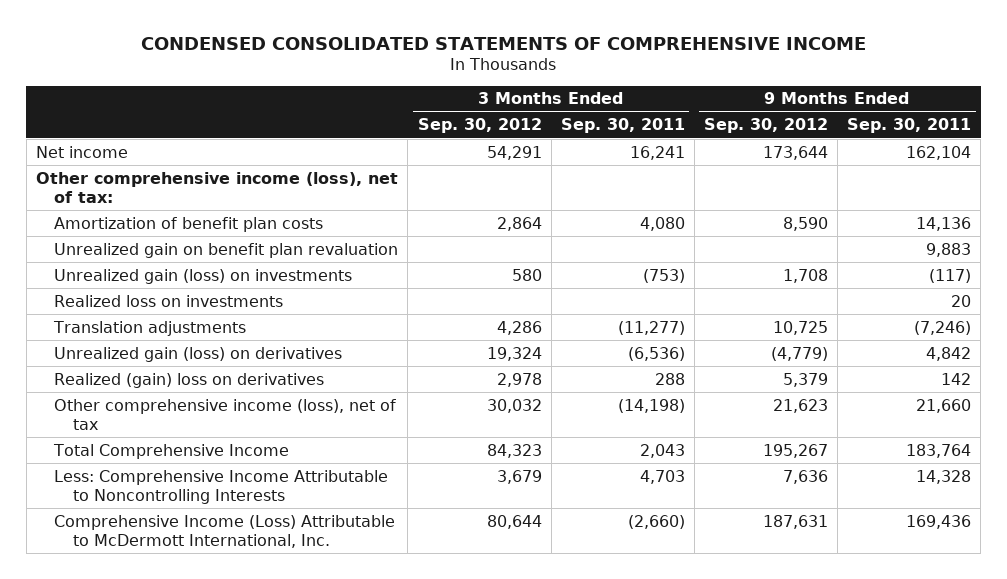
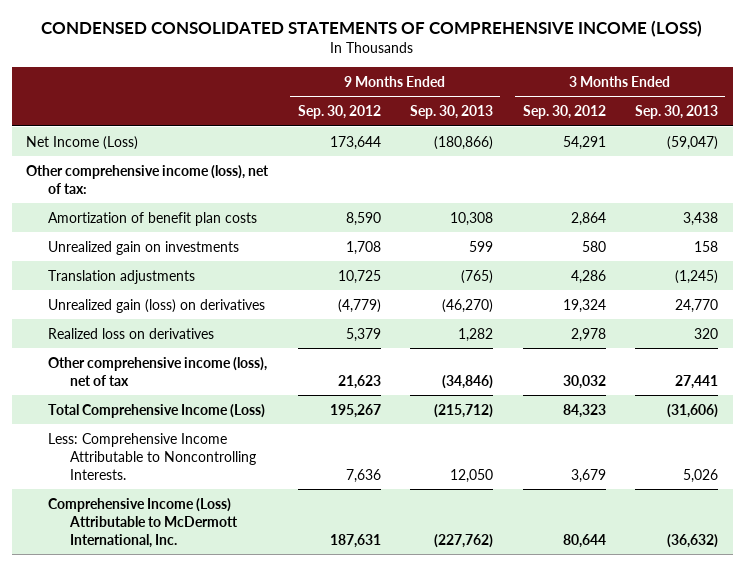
[141,36,867,50] CONDENSED CONSOLIDATED STATEMENTS OF COMPREHENSIVE INCOME -> [41,19,703,37] CONDENSED CONSOLIDATED STATEMENTS OF COMPREHENSIVE INCOME (LOSS)
[560,118,685,134] Sep. 30, 2011 -> none
[846,118,971,134] Sep. 30, 2011 -> none
none -> [410,105,494,120] Sep. 30, 2013
none -> [635,105,719,120] Sep. 30, 2013
[35,145,128,158] Net income -> [26,135,139,150] Net Income (Loss)
[54,242,399,258] Unrealized gain on benefit plan revaluation -> none
[54,294,284,307] Realized loss on investments -> none
[54,268,353,284] Unrealized gain (loss) on investments -> [47,240,239,255] Unrealized gain on investments
[54,372,325,388] Realized (gain) loss on derivatives -> [47,327,214,339] Realized loss on derivatives
[53,443,290,459] Total Comprehensive Income -> [47,403,265,418] Total Comprehensive Income (Loss)
[54,469,389,504] Less: Comprehensive Income Attributable to Noncontrolling Interests -> [47,432,256,481] Less: Comprehensive Income Attributable to Noncontrolling Interests.

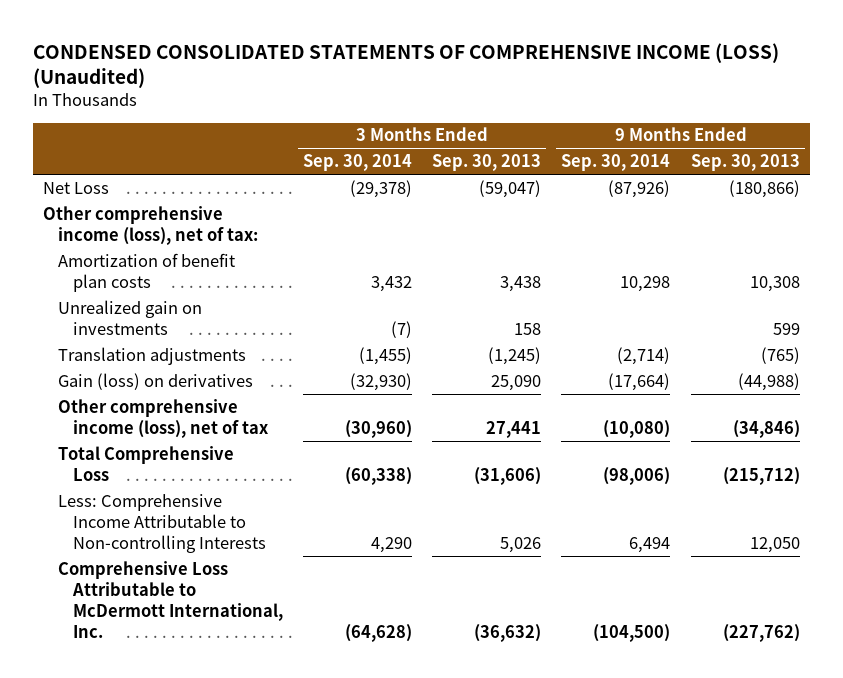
[41,19,703,37] CONDENSED CONSOLIDATED STATEMENTS OF COMPREHENSIVE INCOME (LOSS) -> [33,42,780,89] CONDENSED CONSOLIDATED STATEMENTS OF COMPREHENSIVE INCOME (LOSS) (Unaudited)
[297,105,381,120] Sep. 30, 2012 -> none
[522,105,606,120] Sep. 30, 2012 -> none
none -> [303,154,413,172] Sep. 30, 2014
none -> [561,154,671,172] Sep. 30, 2014
[26,135,139,150] Net Income (Loss) -> [43,181,110,194] Net Loss
[47,327,214,339] Realized loss on derivatives -> none
[47,298,265,313] Unrealized gain (loss) on derivatives -> [58,372,254,390] Gain (loss) on derivatives
[442,298,494,313] (46,270) -> [737,372,800,391] (44,988)
[675,298,719,313] 24,770 -> [491,374,542,391] 25,090
[47,403,265,418] Total Comprehensive Income (Loss) -> [58,445,235,481] Total Comprehensive Loss
[47,432,256,481] Less: Comprehensive Income Attributable to Noncontrolling Interests. -> [58,493,266,553] Less: Comprehensive Income Attributable to Non-controlling Interests
[47,497,238,549] Comprehensive Income (Loss) Attributable to McDermott International, Inc. -> [58,560,283,638] Comprehensive Loss Attributable to McDermott International, Inc.

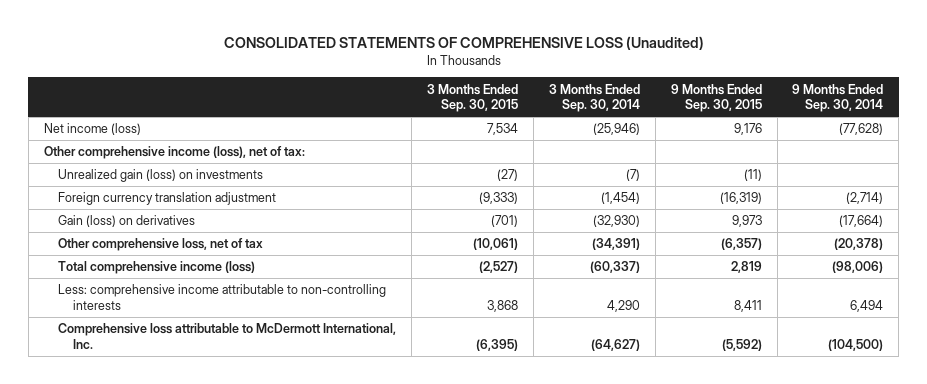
[33,42,780,89] CONDENSED CONSOLIDATED STATEMENTS OF COMPREHENSIVE INCOME (LOSS) (Unaudited) -> [223,35,704,50] CONSOLIDATED STATEMENTS OF COMPREHENSIVE LOSS (Unaudited)
[432,154,542,172] Sep. 30, 2013 -> none
[690,154,800,172] Sep. 30, 2013 -> none
none -> [426,83,518,113] 3 Months Ended Sep. 30, 2015
none -> [670,83,762,113] 9 Months Ended Sep. 30, 2015
[43,181,110,194] Net Loss -> [43,123,141,136] Net income (loss)
[350,179,413,198] (29,378) -> [592,123,640,136] (25,946)
[608,179,671,198] (87,926) -> [839,123,884,136] (77,628)
[58,252,236,292] Amortization of benefit plan costs -> none
[58,299,203,335] Unrealized gain on investments -> [58,169,264,183] Unrealized gain (loss) on investments
[58,346,247,365] Translation adjustments -> [58,192,277,206] Foreign currency translation adjustment
[359,346,413,365] (1,455) -> [600,192,640,205] (1,454)
[58,398,268,438] Other comprehensive income (loss), net of tax -> [58,238,264,252] Other comprehensive loss, net of tax
[345,419,413,438] (30,960) -> [591,238,640,251] (34,391)
[603,419,671,438] (10,080) -> [834,238,884,251] (20,378)
[58,445,235,481] Total Comprehensive Loss -> [58,261,256,275] Total comprehensive income (loss)
[345,466,413,485] (60,338) -> [589,261,640,274] (60,337)
[58,493,266,553] Less: Comprehensive Income Attributable to Non-controlling Interests -> [58,284,387,310] Less: comprehensive income attributable to non-controlling interests
[58,560,283,638] Comprehensive Loss Attributable to McDermott International, Inc. -> [58,323,397,349] Comprehensive loss attributable to McDermott International, Inc.
[345,623,413,642] (64,628) -> [590,338,640,351] (64,627)

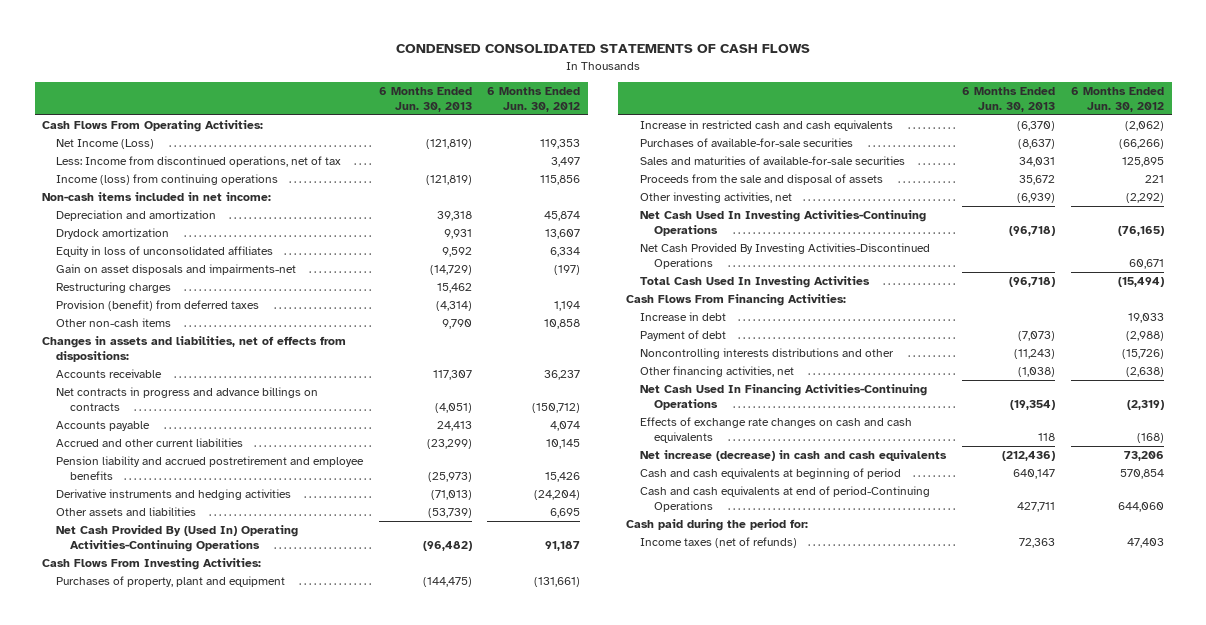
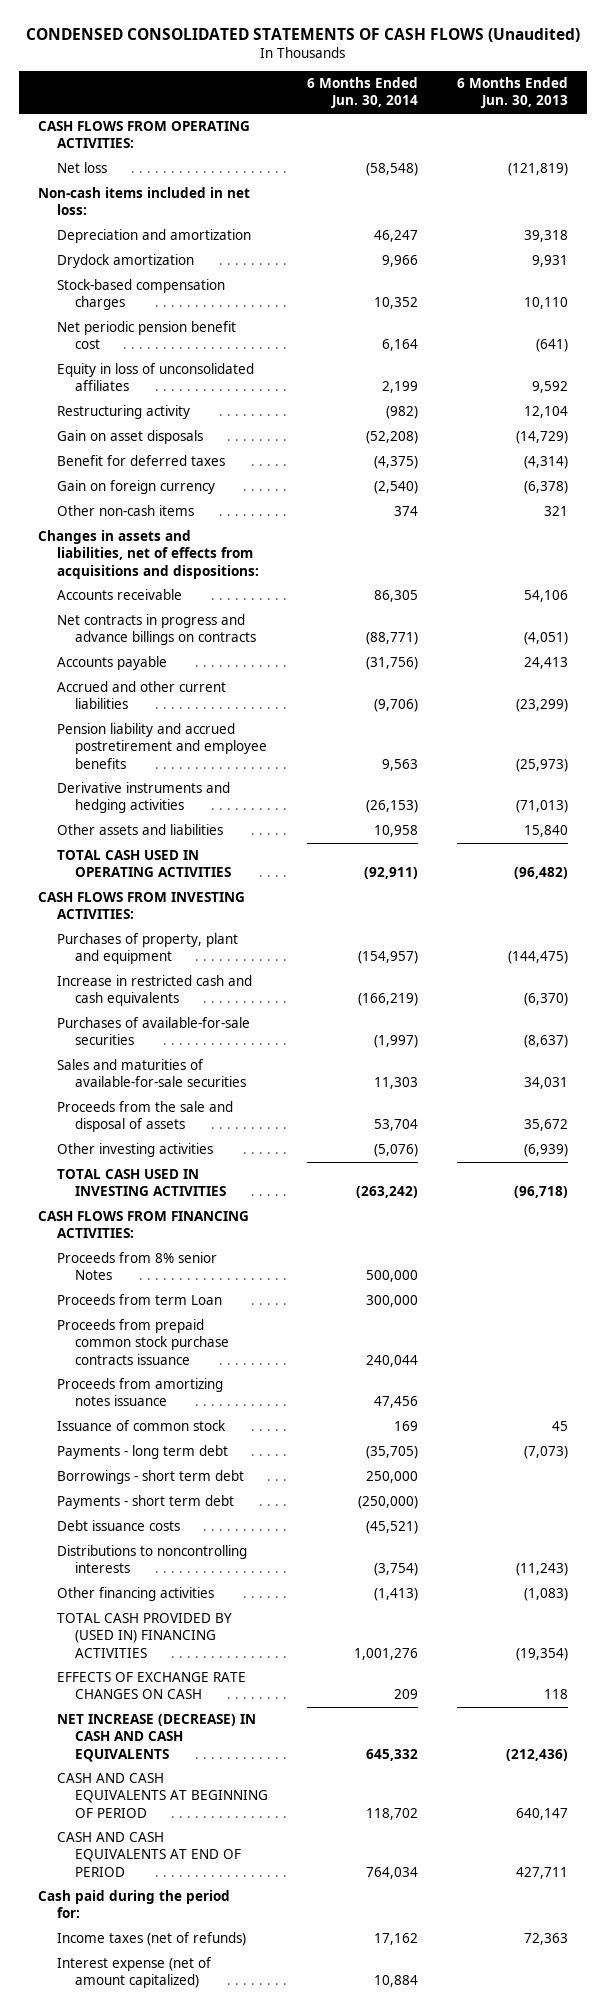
[396,44,811,54] CONDENSED CONSOLIDATED STATEMENTS OF CASH FLOWS -> [26,27,581,42] CONDENSED CONSOLIDATED STATEMENTS OF CASH FLOWS (Unaudited)
[487,86,581,112] 6 Months Ended Jun. 30, 2012 -> none
none -> [306,77,418,109] 6 Months Ended Jun. 30, 2014
[56,156,342,168] Less: Income from discontinued operations, net of tax -> none
[56,174,279,186] Income (loss) from continuing operations -> none
[42,120,264,133] Cash Flows From Operating Activities: -> [38,121,251,149] CASH FLOWS FROM OPERATING ACTIVITIES:
[56,139,155,150] Net Income (Loss) -> [56,162,107,174] Net loss
[42,192,272,202] Non-cash items included in net income: -> [38,187,251,216] Non-cash items included in net loss:
none -> [56,279,225,311] Stock-based compensation charges
none -> [56,321,236,350] Net periodic pension benefit cost
[56,282,172,294] Restructuring charges -> none
none -> [56,405,190,420] Restructuring activity
[56,264,297,276] Gain on asset disposals and impairments-net -> [56,430,203,445] Gain on asset disposals
[56,300,260,312] Provision (benefit) from deferred taxes -> [56,455,225,467] Benefit for deferred taxes
none -> [56,480,215,495] Gain on foreign currency
[441,319,472,330] 9,790 -> [543,506,568,517] 321
[42,336,347,362] Changes in assets and liabilities, net of effects from dispositions: -> [38,530,259,579] Changes in assets and liabilities, net of effects from acquisitions and dispositions:
[432,370,472,381] 117,307 -> [523,590,568,603] 54,106
[427,508,472,519] (53,739) -> [523,825,568,838] 15,840
[56,525,299,552] Net Cash Provided By (Used In) Operating Activities-Continuing Operations -> [56,850,231,878] TOTAL CASH USED IN OPERATING ACTIVITIES
[42,558,262,571] Cash Flows From Investing Activities: -> [38,892,246,920] CASH FLOWS FROM INVESTING ACTIVITIES:
[639,243,930,269] Net Cash Provided By Investing Activities-Discontinued Operations -> none
[639,276,870,289] Total Cash Used In Investing Activities -> none
[639,312,726,322] Increase in debt -> none
[639,192,792,204] Other investing activities, net -> [56,1143,213,1158] Other investing activities
[639,210,926,236] Net Cash Used In Investing Activities-Continuing Operations -> [56,1169,226,1197] TOTAL CASH USED IN INVESTING ACTIVITIES
[626,294,847,307] Cash Flows From Financing Activities: -> [38,1211,250,1239] CASH FLOWS FROM FINANCING ACTIVITIES:
none -> [56,1252,217,1281] Proceeds from 8% senior Notes
none -> [56,1294,222,1306] Proceeds from term Loan
none -> [56,1319,229,1365] Proceeds from prepaid common stock purchase contracts issuance
none -> [56,1378,223,1407] Proceeds from amortizing notes issuance
none -> [56,1420,226,1432] Issuance of common stock
[639,330,726,342] Payment of debt -> [56,1445,228,1460] Payments - long term debt
none -> [56,1470,244,1485] Borrowings - short term debt
none -> [56,1495,234,1510] Payments - short term debt
none -> [56,1520,180,1532] Debt issuance costs
[639,348,894,360] Noncontrolling interests distributions and other -> [56,1545,247,1574] Distributions to noncontrolling interests
[639,366,794,378] Other financing activities, net -> [56,1587,214,1602] Other financing activities
[1018,367,1056,378] (1,038) -> [523,1588,568,1602] (1,083)
[639,384,927,410] Net Cash Used In Financing Activities-Continuing Operations -> [56,1613,232,1658] TOTAL CASH PROVIDED BY (USED IN) FINANCING ACTIVITIES
[639,417,912,443] Effects of exchange rate changes on cash and cash equivalents -> [56,1672,246,1700] EFFECTS OF EXCHANGE RATE CHANGES ON CASH
[639,450,947,462] Net increase (decrease) in cash and cash equivalents -> [56,1714,256,1762] NET INCREASE (DECREASE) IN CASH AND CASH EQUIVALENTS
[639,468,901,480] Cash and cash equivalents at beginning of period -> [56,1773,268,1818] CASH AND CASH EQUIVALENTS AT BEGINNING OF PERIOD
[639,486,930,512] Cash and cash equivalents at end of period-Continuing Operations -> [56,1832,241,1877] CASH AND CASH EQUIVALENTS AT END OF PERIOD
none -> [56,1957,212,1989] Interest expense (net of amount capitalized)

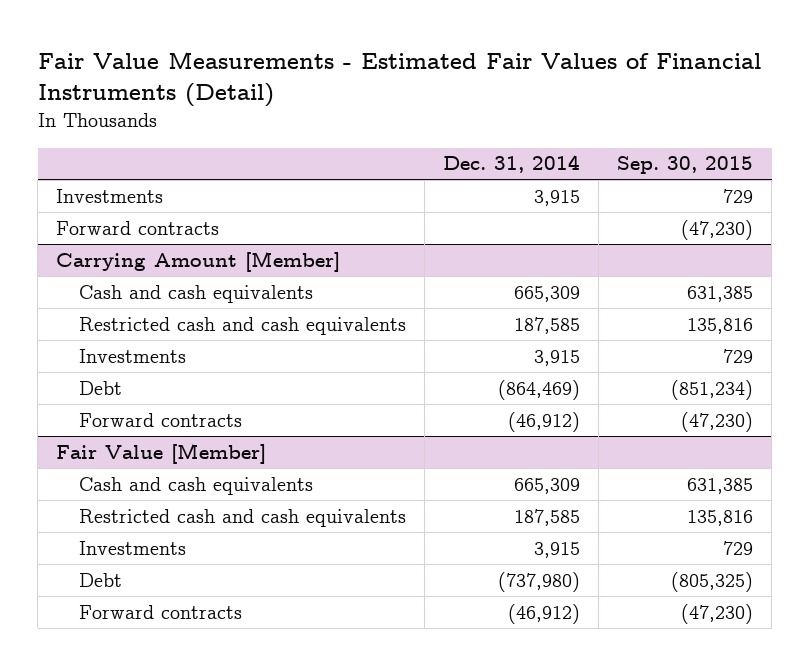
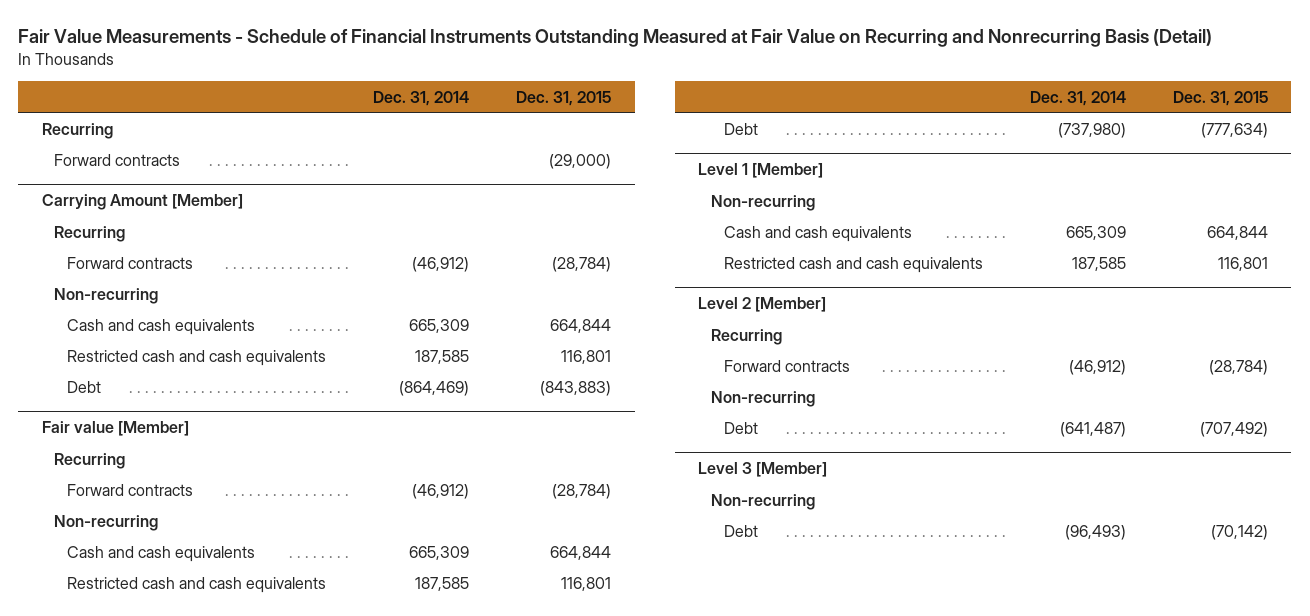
[37,51,761,108] Fair Value Measurements - Estimated Fair Values of Financial Instruments (Detail) -> [18,29,1213,48] Fair Value Measurements - Schedule of Financial Instruments Outstanding Measured at Fair Value on Recurring and Nonrecurring Basis (Detail)
[617,156,754,175] Sep. 30, 2015 -> none
none -> [516,90,612,106] Dec. 31, 2015
[56,188,164,203] Investments -> none
none -> [41,122,113,139] Recurring
none -> [54,225,126,242] Recurring
none -> [66,256,193,269] Forward contracts
none -> [54,287,159,304] Non-recurring
[78,348,186,363] Investments -> none
none -> [41,420,189,436] Fair value [Member]
none -> [54,452,126,469] Recurring
[56,442,267,464] Fair Value [Member] -> none
none -> [54,514,159,531] Non-recurring
[78,540,186,555] Investments -> none
none -> [698,162,824,178] Level 1 [Member]
none -> [711,194,816,211] Non-recurring
none -> [723,225,912,242] Cash and cash equivalents
none -> [723,256,983,273] Restricted cash and cash equivalents
none -> [698,296,827,312] Level 2 [Member]
none -> [711,328,783,345] Recurring
none -> [711,390,816,407] Non-recurring
none -> [723,421,758,434] Debt
none -> [698,461,828,477] Level 3 [Member]
none -> [711,493,816,510] Non-recurring
none -> [723,524,758,537] Debt

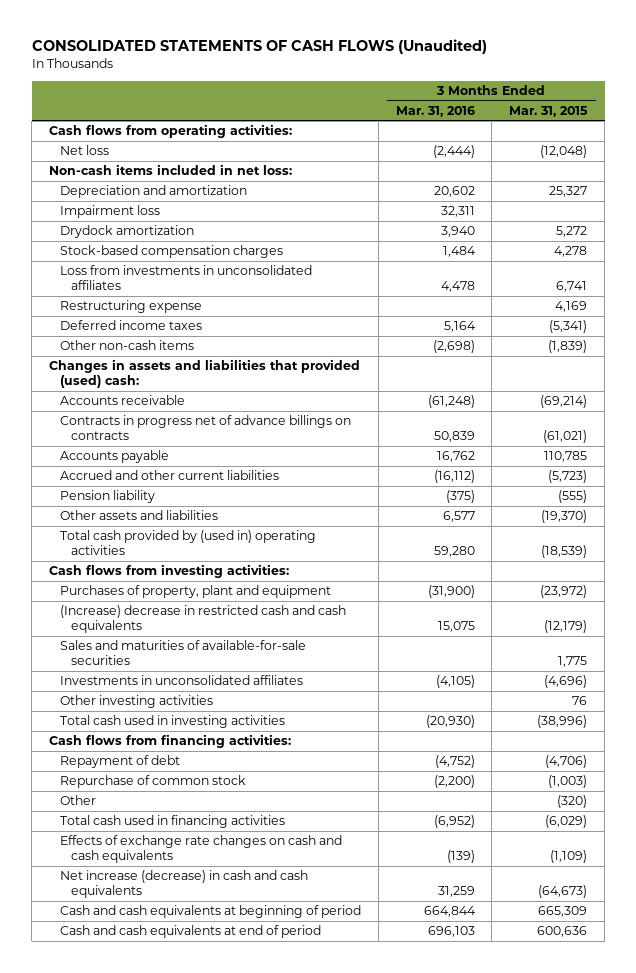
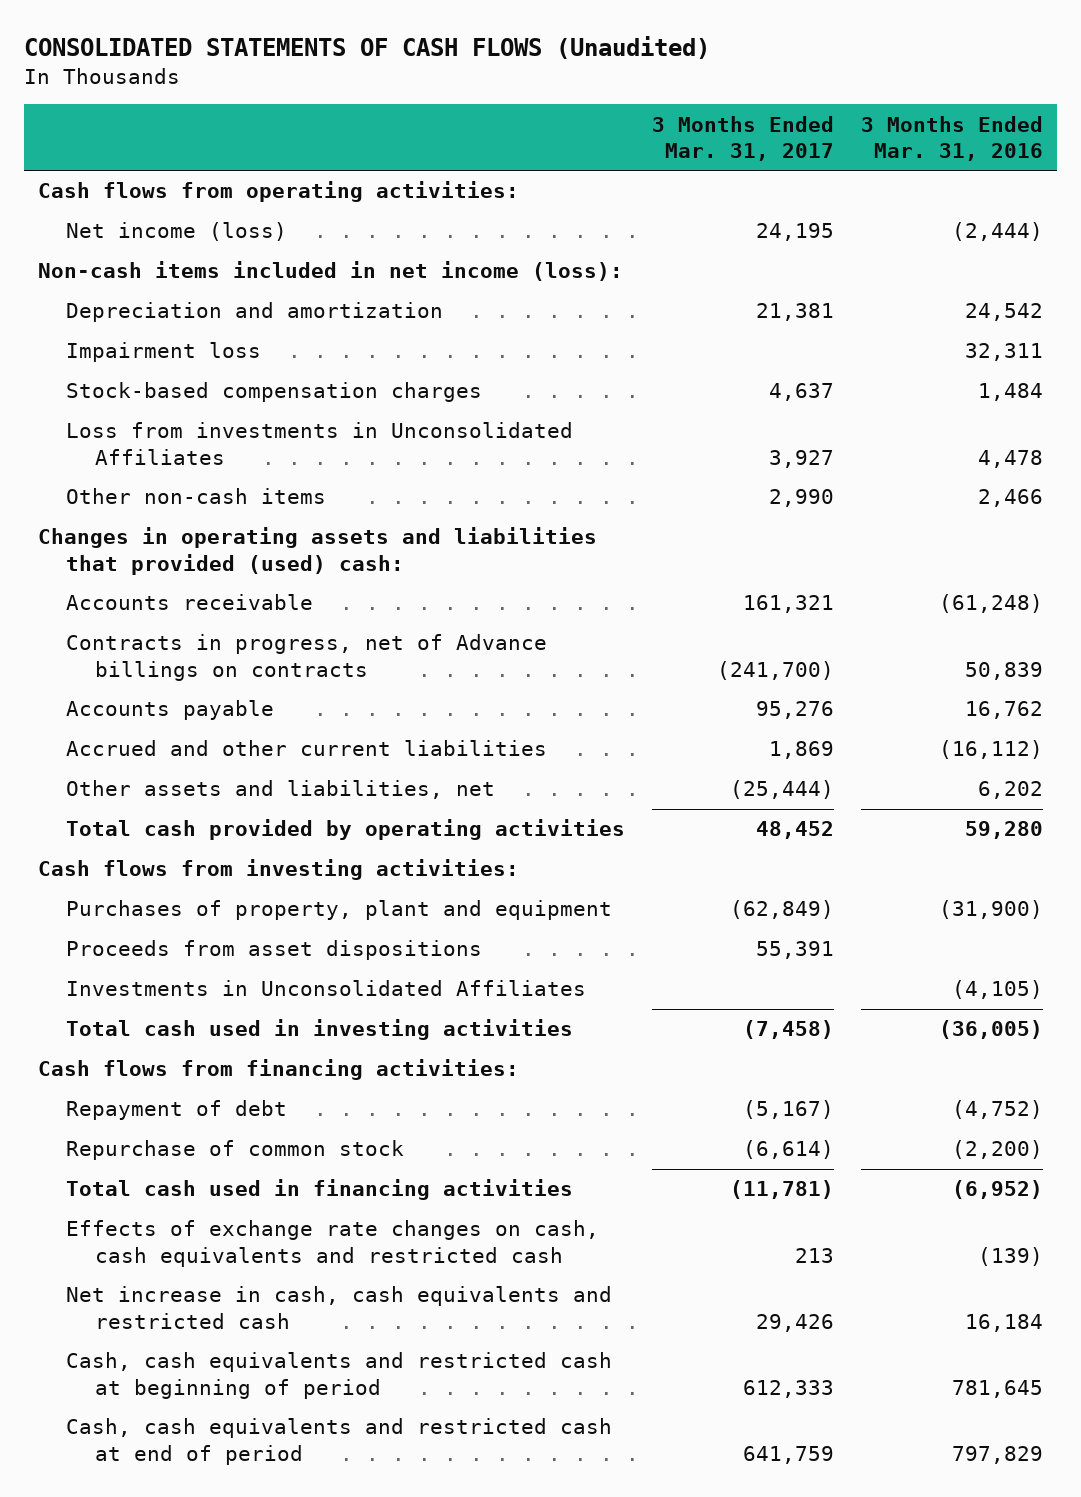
[509,105,589,117] Mar. 31, 2015 -> none
none -> [652,115,835,161] 3 Months Ended Mar. 31, 2017
[59,145,109,156] Net loss -> [66,222,288,242] Net income (loss)
[48,164,292,176] Non-cash items included in net loss: -> [37,261,623,282] Non-cash items included in net income (loss):
[433,186,475,198] 20,602 -> [965,303,1044,322] 24,542
[59,225,194,239] Drydock amortization -> none
[59,300,202,314] Restructuring expense -> none
[59,320,202,331] Deferred income taxes -> none
[59,265,312,291] Loss from investments in unconsolidated affiliates -> [66,422,574,465] Loss from investments in Unconsolidated Affiliates
[432,340,475,354] (2,698) -> [978,489,1044,508] 2,466
[48,359,360,389] Changes in assets and liabilities that provided (used) cash: -> [37,527,597,575] Changes in operating assets and liabilities that provided (used) cash:
[59,415,351,441] Contracts in progress net of advance billings on contracts -> [66,634,548,681] Contracts in progress, net of Advance billings on contracts
[59,490,155,504] Pension liability -> none
[59,510,218,521] Other assets and liabilities -> [66,780,496,800] Other assets and liabilities, net
[442,511,475,523] 6,577 -> [978,781,1044,800] 6,202
[59,530,316,556] Total cash provided by (used in) operating activities -> [66,819,626,841] Total cash provided by operating activities
[59,605,346,634] (Increase) decrease in restricted cash and cash equivalents -> none
[59,640,306,666] Sales and maturities of available-for-sale securities -> none
[59,695,213,709] Other investing activities -> none
none -> [66,940,483,961] Proceeds from asset dispositions
[59,675,303,686] Investments in unconsolidated affiliates -> [66,980,587,997] Investments in Unconsolidated Affiliates
[425,715,475,729] (20,930) -> [939,1020,1044,1040] (36,005)
[59,795,96,806] Other -> none
[59,835,342,864] Effects of exchange rate changes on cash and cash equivalents -> [66,1220,600,1267] Effects of exchange rate changes on cash, cash equivalents and restricted cash
[59,870,308,899] Net increase (decrease) in cash and cash equivalents -> [66,1286,613,1329] Net increase in cash, cash equivalents and restricted cash
[437,886,475,898] 31,259 -> [965,1313,1044,1332] 16,184
[59,905,361,919] Cash and cash equivalents at beginning of period -> [66,1352,613,1399] Cash, cash equivalents and restricted cash at beginning of period
[423,906,476,918] 664,844 -> [952,1379,1044,1398] 781,645
[59,925,321,939] Cash and cash equivalents at end of period -> [66,1418,613,1465] Cash, cash equivalents and restricted cash at end of period
[427,926,475,938] 696,103 -> [952,1445,1044,1464] 797,829

